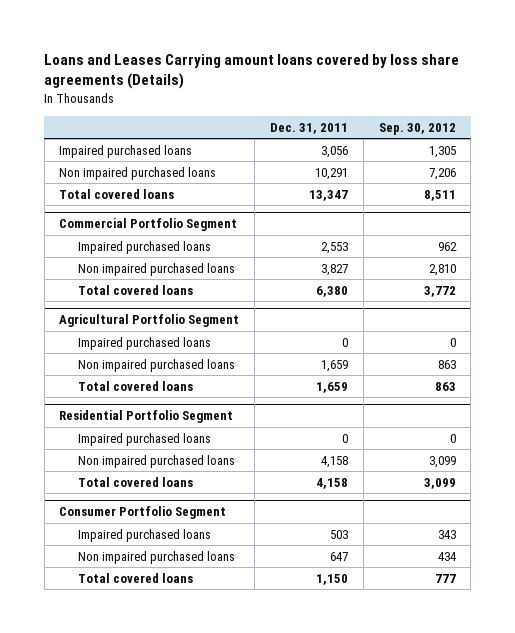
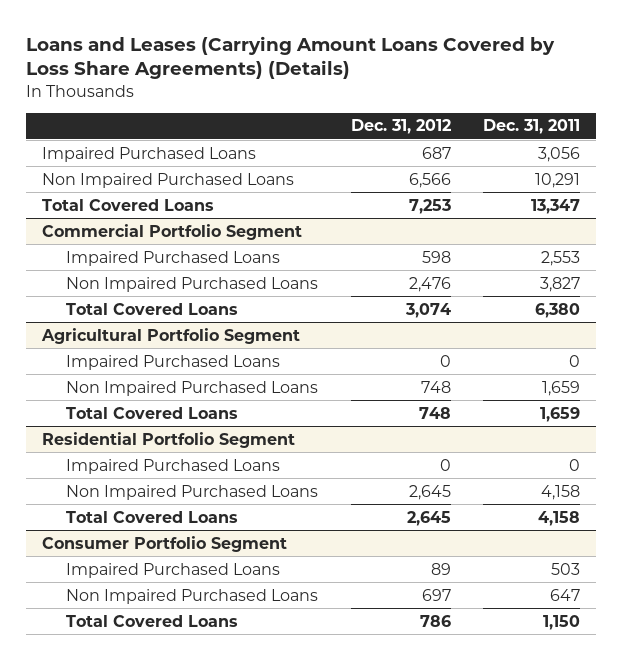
[44,53,460,90] Loans and Leases Carrying amount loans covered by loss share agreements (Details) -> [25,35,555,80] Loans and Leases (Carrying Amount Loans Covered by Loss Share Agreements) (Details)
[378,122,456,135] Sep. 30, 2012 -> none
none -> [350,119,451,135] Dec. 31, 2012
[59,144,193,158] Impaired purchased loans -> [42,146,257,162] Impaired Purchased Loans
[59,166,217,180] Non impaired purchased loans -> [42,172,295,188] Non Impaired Purchased Loans
[59,188,175,199] Total covered loans -> [42,198,215,211] Total Covered Loans
[78,240,212,254] Impaired purchased loans -> [66,250,281,266] Impaired Purchased Loans
[78,262,236,276] Non impaired purchased loans -> [66,276,319,292] Non Impaired Purchased Loans
[78,284,194,295] Total covered loans -> [66,302,239,315] Total Covered Loans
[78,336,212,350] Impaired purchased loans -> [66,354,281,370] Impaired Purchased Loans
[78,358,236,372] Non impaired purchased loans -> [66,380,319,396] Non Impaired Purchased Loans
[78,380,194,391] Total covered loans -> [66,406,239,419] Total Covered Loans
[78,432,212,446] Impaired purchased loans -> [66,458,281,474] Impaired Purchased Loans
[78,454,236,468] Non impaired purchased loans -> [66,484,319,500] Non Impaired Purchased Loans
[78,476,194,487] Total covered loans -> [66,510,239,523] Total Covered Loans
[78,528,212,542] Impaired purchased loans -> [66,562,281,578] Impaired Purchased Loans
[78,550,236,564] Non impaired purchased loans -> [66,588,319,604] Non Impaired Purchased Loans
[78,572,194,583] Total covered loans -> [66,614,239,627] Total Covered Loans

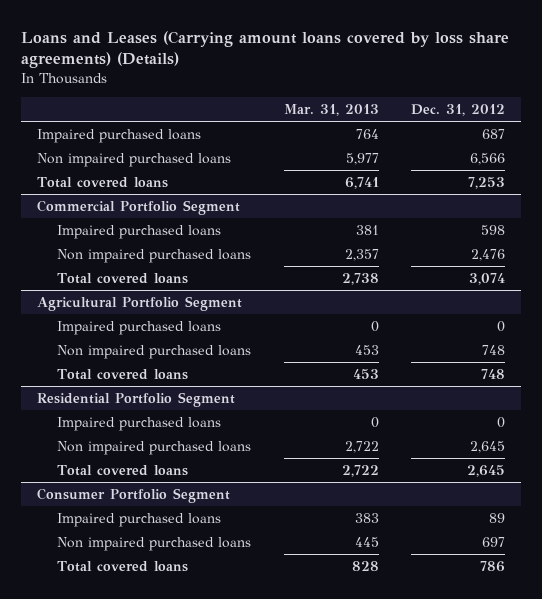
[25,35,555,80] Loans and Leases (Carrying Amount Loans Covered by Loss Share Agreements) (Details) -> [20,30,509,69] Loans and Leases (Carrying amount loans covered by loss share agreements) (Details)
[483,119,581,135] Dec. 31, 2011 -> none
none -> [283,103,379,116] Mar. 31, 2013
[42,146,257,162] Impaired Purchased Loans -> [37,129,202,144] Impaired purchased loans
[42,172,295,188] Non Impaired Purchased Loans -> [37,153,232,168] Non impaired purchased loans
[42,198,215,211] Total Covered Loans -> [37,177,169,189] Total covered loans
[66,250,281,266] Impaired Purchased Loans -> [57,225,222,240] Impaired purchased loans
[66,276,319,292] Non Impaired Purchased Loans -> [57,249,252,264] Non impaired purchased loans
[66,302,239,315] Total Covered Loans -> [57,273,189,285] Total covered loans
[66,354,281,370] Impaired Purchased Loans -> [57,321,222,336] Impaired purchased loans
[66,380,319,396] Non Impaired Purchased Loans -> [57,345,252,360] Non impaired purchased loans
[66,406,239,419] Total Covered Loans -> [57,369,189,381] Total covered loans
[66,458,281,474] Impaired Purchased Loans -> [57,417,222,432] Impaired purchased loans
[66,484,319,500] Non Impaired Purchased Loans -> [57,441,252,456] Non impaired purchased loans
[66,510,239,523] Total Covered Loans -> [57,465,189,477] Total covered loans
[66,562,281,578] Impaired Purchased Loans -> [57,513,222,528] Impaired purchased loans
[66,588,319,604] Non Impaired Purchased Loans -> [57,537,252,552] Non impaired purchased loans
[66,614,239,627] Total Covered Loans -> [57,561,189,573] Total covered loans

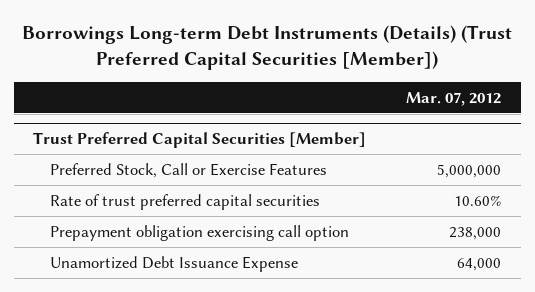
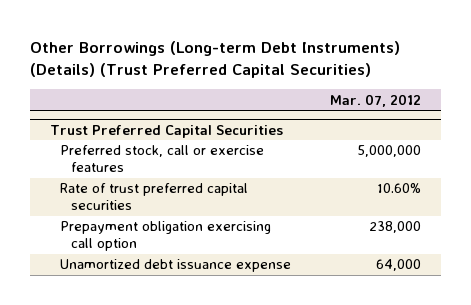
[22,25,513,71] Borrowings Long-term Debt Instruments (Details) (Trust Preferred Capital Securities [Member]) -> [30,40,401,78] Other Borrowings (Long-term Debt Instruments) (Details) (Trust Preferred Capital Securities)
[33,132,367,149] Trust Preferred Capital Securities [Member] -> [49,124,283,138] Trust Preferred Capital Securities
[50,162,328,178] Preferred Stock, Call or Exercise Features -> [60,145,265,172] Preferred stock, call or exercise features
[50,255,299,272] Unamortized Debt Issuance Expense -> [60,259,292,273] Unamortized debt issuance expense

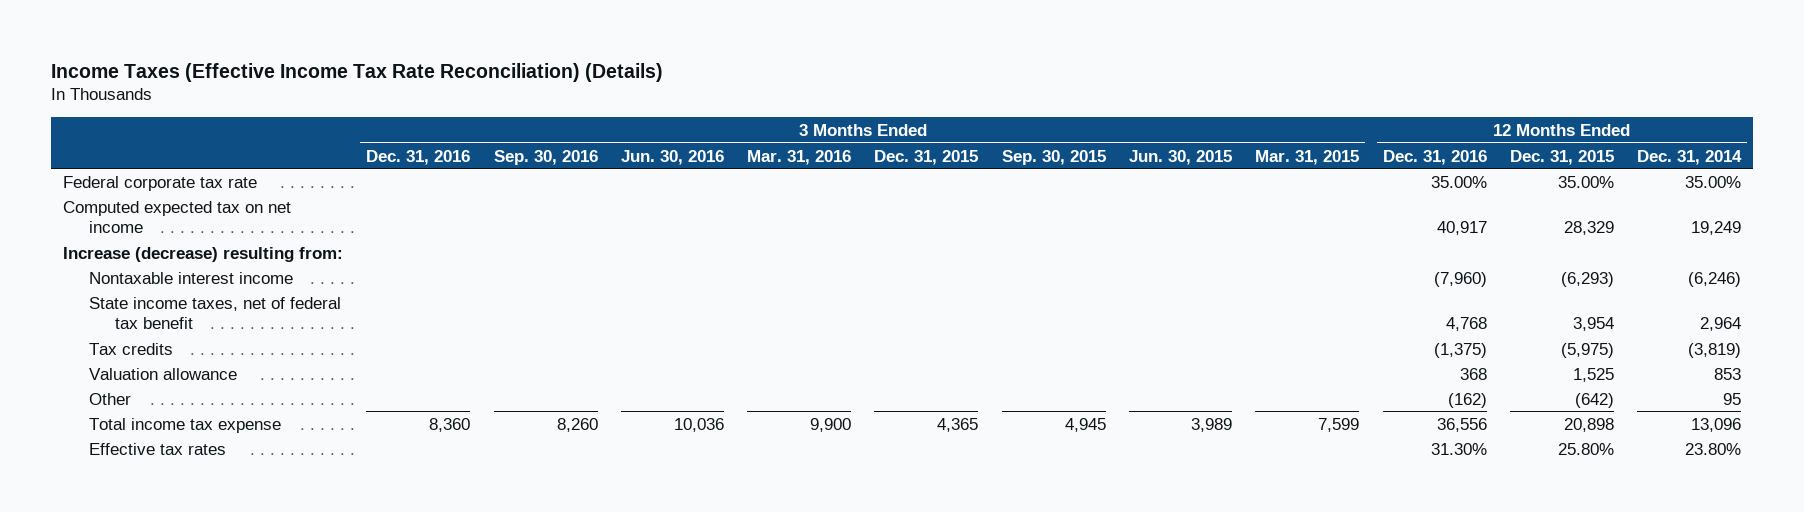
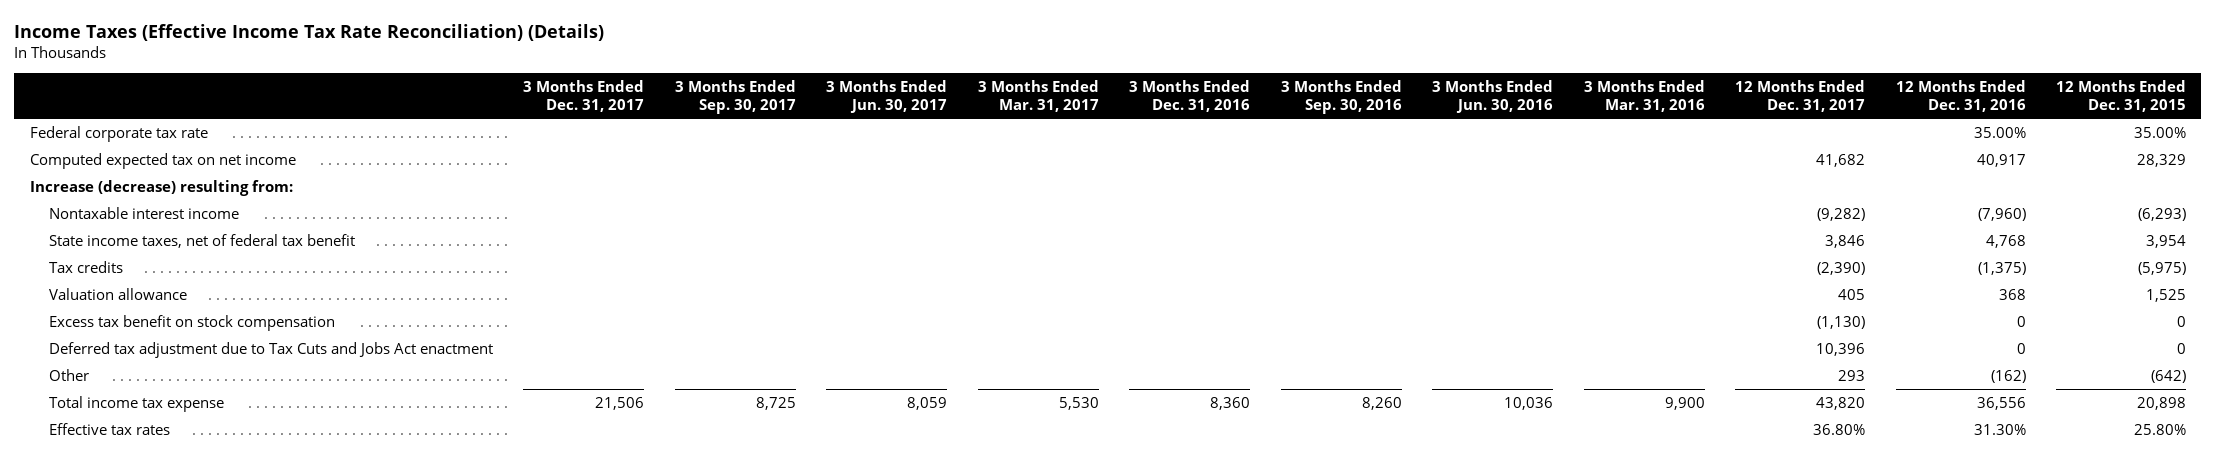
[874,149,979,165] Dec. 31, 2015 -> none
[1001,149,1106,165] Sep. 30, 2015 -> none
[1129,149,1233,165] Jun. 30, 2015 -> none
[1255,149,1360,165] Mar. 31, 2015 -> none
[1637,149,1743,165] Dec. 31, 2014 -> none
none -> [523,80,645,113] 3 Months Ended Dec. 31, 2017
none -> [674,80,796,115] 3 Months Ended Sep. 30, 2017
none -> [826,80,948,114] 3 Months Ended Jun. 30, 2017
none -> [977,80,1099,113] 3 Months Ended Mar. 31, 2017
none -> [1735,80,1866,113] 12 Months Ended Dec. 31, 2017
none -> [48,314,335,331] Excess tax benefit on stock compensation
none -> [48,341,493,358] Deferred tax adjustment due to Tax Cuts and Jobs Act enactment

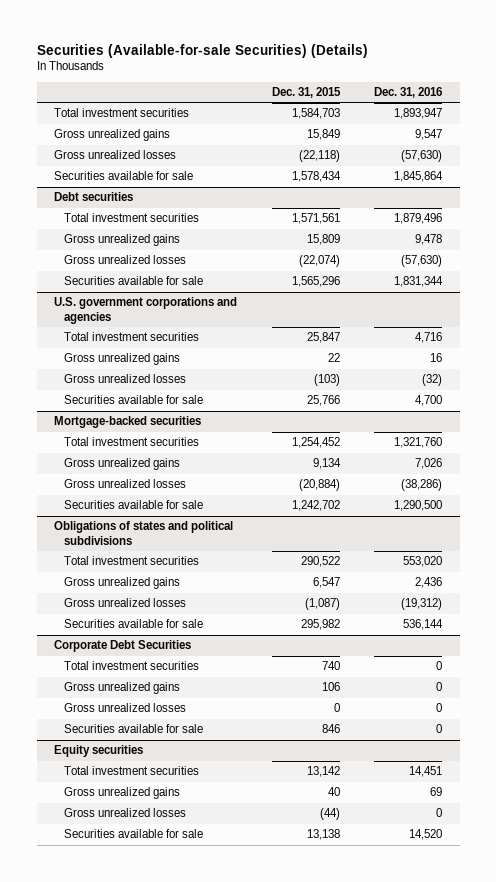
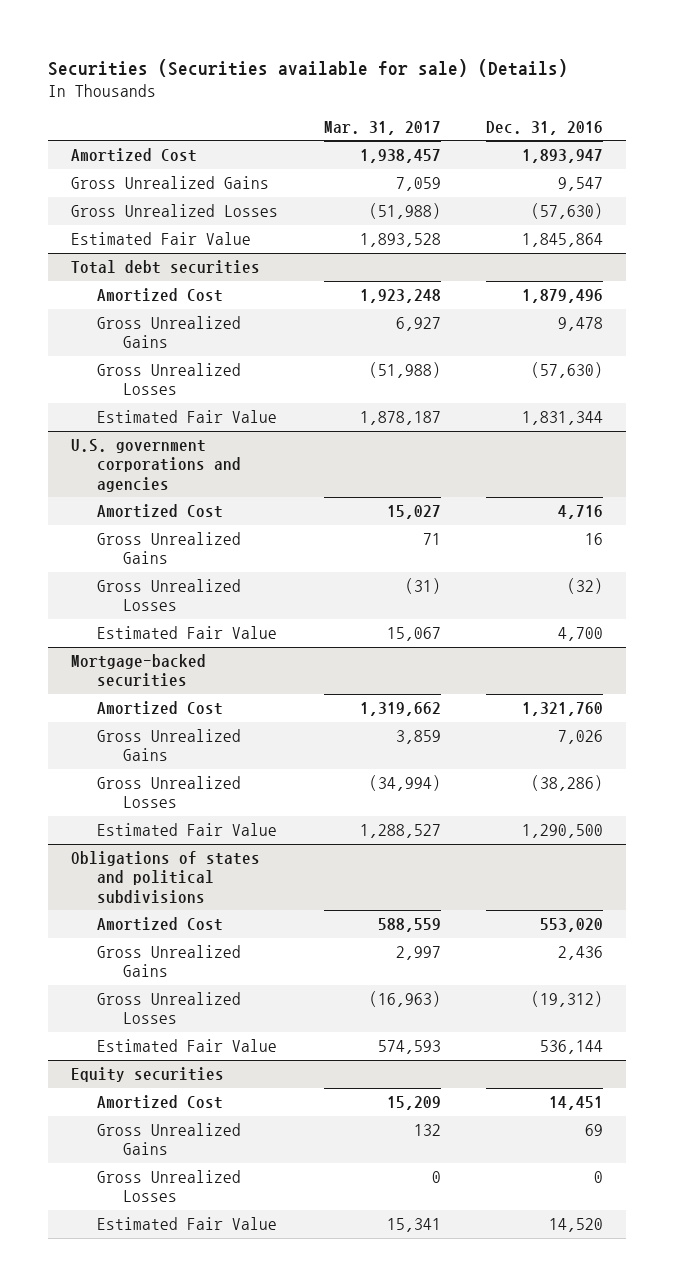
[36,43,368,58] Securities (Available-for-sale Securities) (Details) -> [48,58,569,77] Securities (Securities available for sale) (Details)
[271,87,341,99] Dec. 31, 2015 -> none
none -> [323,120,441,135] Mar. 31, 2017
[53,108,189,118] Total investment securities -> [71,148,198,163] Amortized Cost
[53,129,170,142] Gross unrealized gains -> [71,176,270,190] Gross Unrealized Gains
[53,150,176,160] Gross unrealized losses -> [71,204,279,218] Gross Unrealized Losses
[53,171,193,181] Securities available for sale -> [71,232,252,246] Estimated Fair Value
[53,192,133,202] Debt securities -> [71,260,261,275] Total debt securities
[63,213,199,223] Total investment securities -> [97,288,224,303] Amortized Cost
[63,234,180,247] Gross unrealized gains -> [97,316,242,349] Gross Unrealized Gains
[63,255,186,265] Gross unrealized losses -> [97,363,242,396] Gross Unrealized Losses
[63,276,203,286] Securities available for sale -> [97,410,278,424] Estimated Fair Value
[63,332,199,342] Total investment securities -> [97,504,224,519] Amortized Cost
[63,353,180,366] Gross unrealized gains -> [97,532,242,565] Gross Unrealized Gains
[63,374,186,384] Gross unrealized losses -> [97,579,242,612] Gross Unrealized Losses
[63,395,203,405] Securities available for sale -> [97,626,278,640] Estimated Fair Value
[63,437,199,447] Total investment securities -> [97,701,224,716] Amortized Cost
[63,458,180,471] Gross unrealized gains -> [97,729,242,762] Gross Unrealized Gains
[63,479,186,489] Gross unrealized losses -> [97,776,242,809] Gross Unrealized Losses
[63,500,203,510] Securities available for sale -> [97,823,278,837] Estimated Fair Value
[53,640,191,653] Corporate Debt Securities -> none
[63,661,199,671] Total investment securities -> none
[63,682,180,695] Gross unrealized gains -> none
[63,703,186,713] Gross unrealized losses -> none
[63,724,203,734] Securities available for sale -> none
[63,556,199,566] Total investment securities -> [97,917,224,932] Amortized Cost
[63,577,180,590] Gross unrealized gains -> [97,945,242,978] Gross Unrealized Gains
[63,598,186,608] Gross unrealized losses -> [97,992,242,1025] Gross Unrealized Losses
[63,619,203,629] Securities available for sale -> [97,1039,278,1053] Estimated Fair Value
[63,766,199,776] Total investment securities -> [97,1095,224,1110] Amortized Cost
[63,787,180,800] Gross unrealized gains -> [97,1123,242,1156] Gross Unrealized Gains
[63,808,186,818] Gross unrealized losses -> [97,1170,242,1203] Gross Unrealized Losses
[63,829,203,839] Securities available for sale -> [97,1217,278,1231] Estimated Fair Value

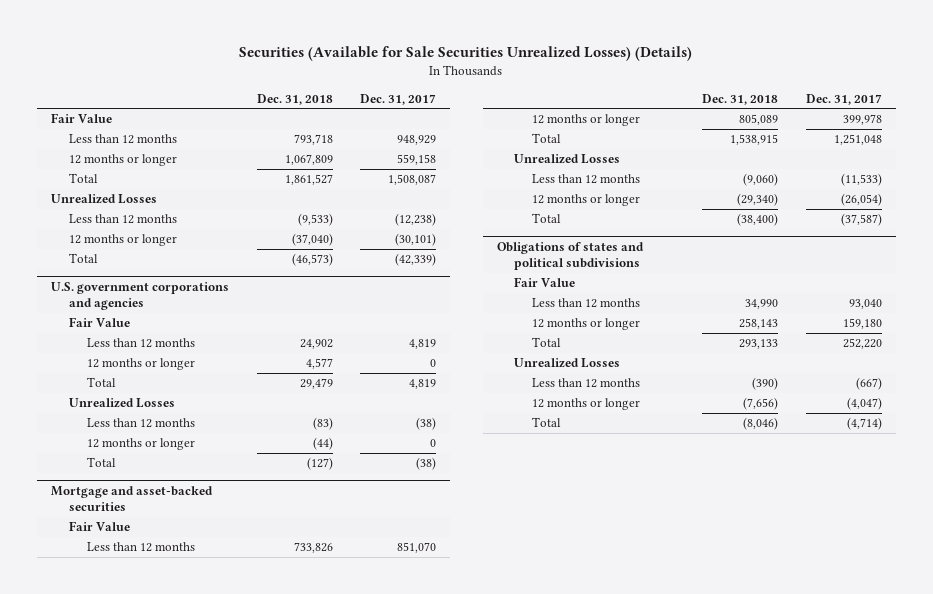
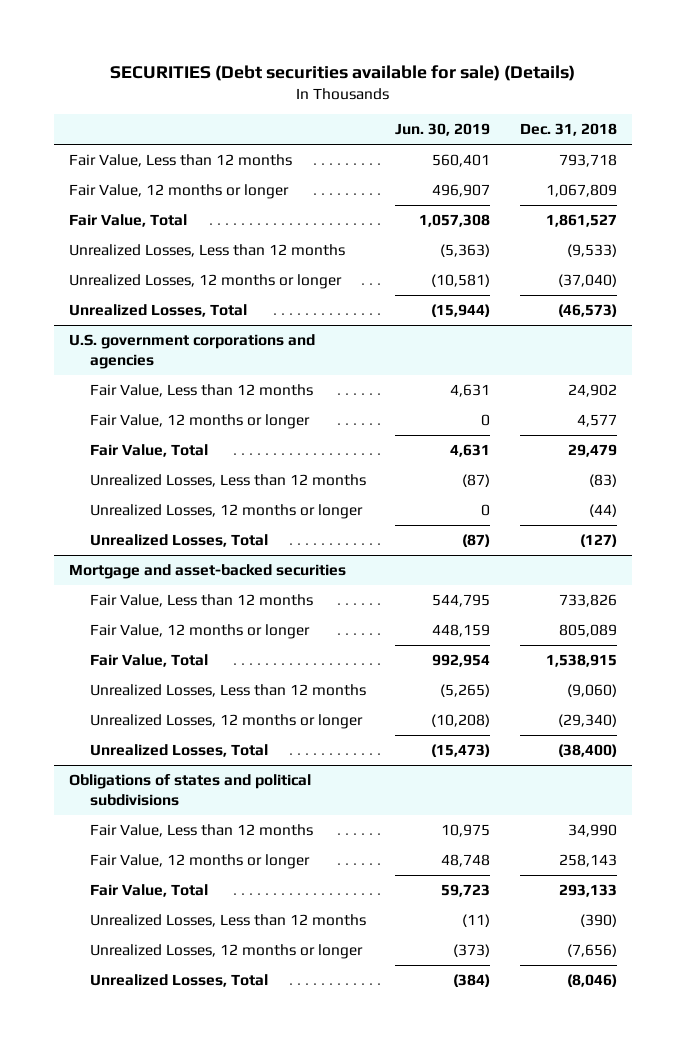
[239,46,693,62] Securities (Available for Sale Securities Unrealized Losses) (Details) -> [109,64,575,81] SECURITIES (Debt securities available for sale) (Details)
[360,93,437,105] Dec. 31, 2017 -> none
none -> [395,123,491,137] Jun. 30, 2019
[50,113,112,124] Fair Value -> none
[50,194,157,205] Unrealized Losses -> none
[68,134,177,145] Less than 12 months -> [68,154,292,168] Fair Value, Less than 12 months
[68,154,177,167] 12 months or longer -> [68,184,289,200] Fair Value, 12 months or longer
[68,173,98,184] Total -> [68,214,187,228] Fair Value, Total
[68,214,177,225] Less than 12 months -> [68,244,345,258] Unrealized Losses, Less than 12 months
[68,234,177,247] 12 months or longer -> [68,274,342,290] Unrealized Losses, 12 months or longer
[68,253,98,264] Total -> [68,304,247,318] Unrealized Losses, Total
[68,317,130,328] Fair Value -> none
[68,398,175,409] Unrealized Losses -> none
[86,338,195,349] Less than 12 months -> [89,384,313,398] Fair Value, Less than 12 months
[86,358,195,371] 12 months or longer -> [89,414,310,430] Fair Value, 12 months or longer
[86,377,116,388] Total -> [89,444,208,458] Fair Value, Total
[86,418,195,429] Less than 12 months -> [89,474,366,488] Unrealized Losses, Less than 12 months
[86,438,195,451] 12 months or longer -> [89,504,363,520] Unrealized Losses, 12 months or longer
[86,457,116,468] Total -> [89,534,268,548] Unrealized Losses, Total
[68,521,130,532] Fair Value -> none
[514,154,621,165] Unrealized Losses -> none
[86,542,195,553] Less than 12 months -> [89,594,313,608] Fair Value, Less than 12 months
[532,114,641,127] 12 months or longer -> [89,624,310,640] Fair Value, 12 months or longer
[532,133,562,144] Total -> [89,654,208,668] Fair Value, Total
[532,174,641,185] Less than 12 months -> [89,684,366,698] Unrealized Losses, Less than 12 months
[532,194,641,207] 12 months or longer -> [89,714,363,730] Unrealized Losses, 12 months or longer
[532,213,562,224] Total -> [89,744,268,758] Unrealized Losses, Total
[514,277,576,288] Fair Value -> none
[514,358,621,369] Unrealized Losses -> none
[532,298,641,309] Less than 12 months -> [89,824,313,838] Fair Value, Less than 12 months
[532,318,641,331] 12 months or longer -> [89,854,310,870] Fair Value, 12 months or longer
[532,337,562,348] Total -> [89,884,208,898] Fair Value, Total
[532,378,641,389] Less than 12 months -> [89,914,366,928] Unrealized Losses, Less than 12 months
[532,398,641,411] 12 months or longer -> [89,944,363,960] Unrealized Losses, 12 months or longer
[532,417,562,428] Total -> [89,974,268,988] Unrealized Losses, Total

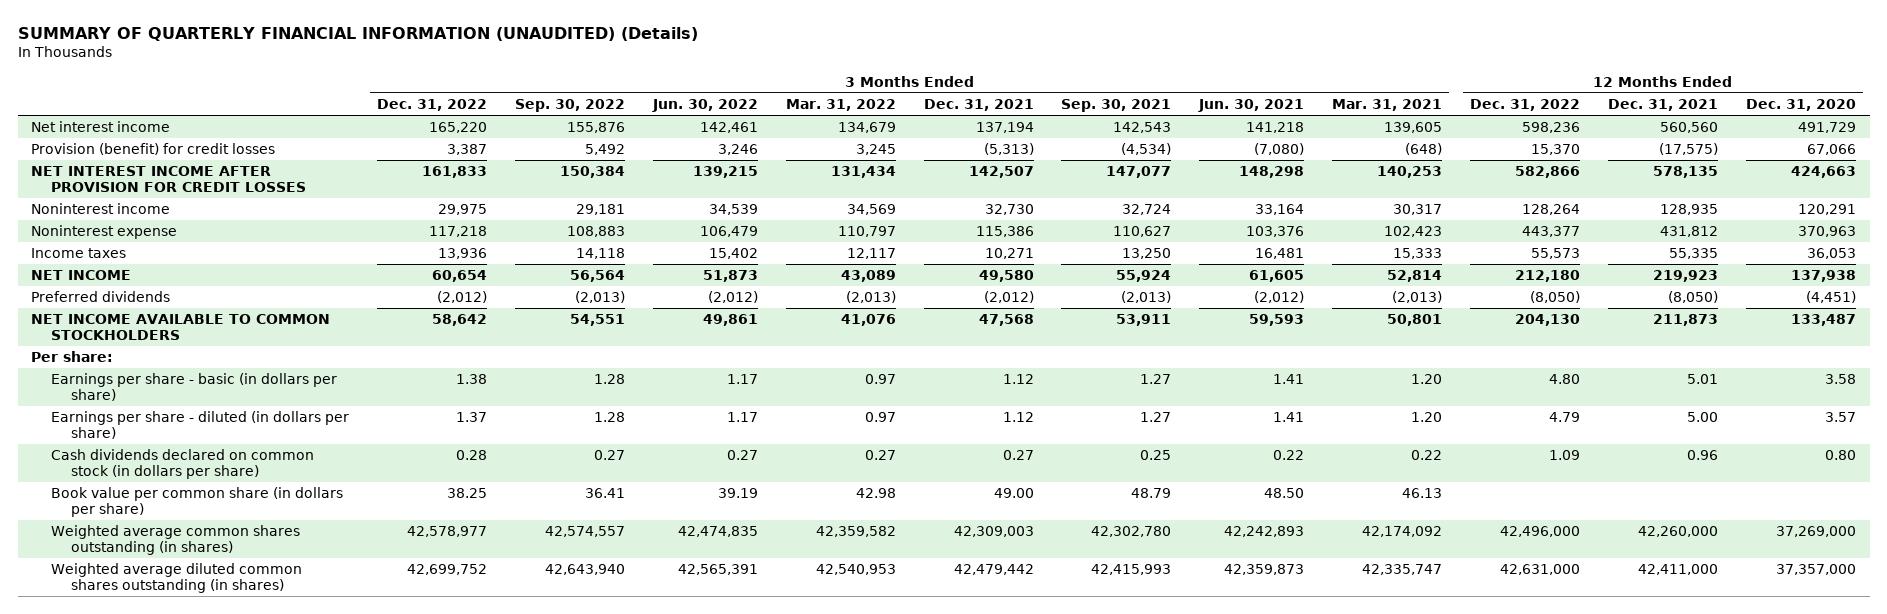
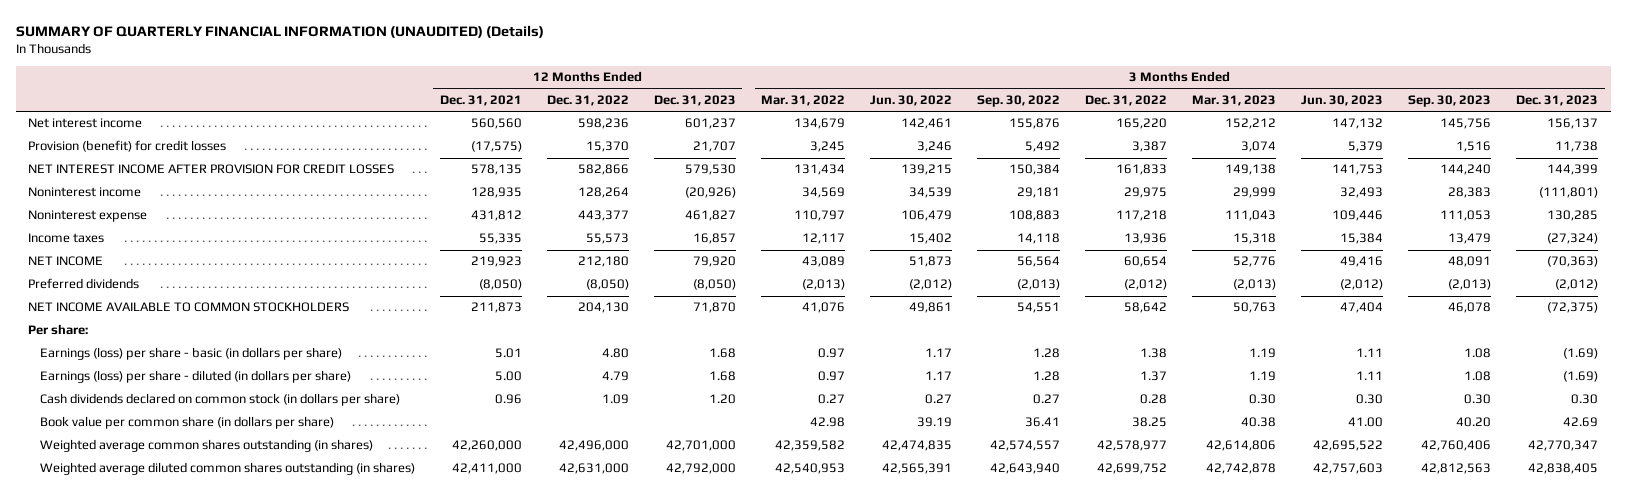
[923,99,1034,112] Dec. 31, 2021 -> none
[1061,99,1172,113] Sep. 30, 2021 -> none
[1198,99,1305,113] Jun. 30, 2021 -> none
[1332,99,1443,112] Mar. 31, 2021 -> none
[1745,99,1856,112] Dec. 31, 2020 -> none
none -> [653,94,736,106] Dec. 31, 2023
none -> [1192,94,1277,106] Mar. 31, 2023
none -> [1301,94,1384,106] Jun. 30, 2023
none -> [1408,94,1492,107] Sep. 30, 2023
none -> [1516,94,1599,106] Dec. 31, 2023
[51,373,338,402] Earnings per share - basic (in dollars per share) -> [39,347,342,361] Earnings (loss) per share - basic (in dollars per share)
[51,411,350,440] Earnings per share - diluted (in dollars per share) -> [39,370,351,384] Earnings (loss) per share - diluted (in dollars per share)

